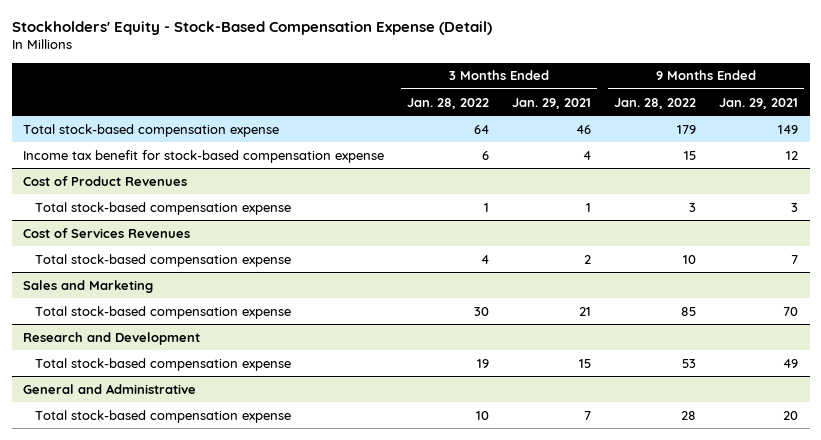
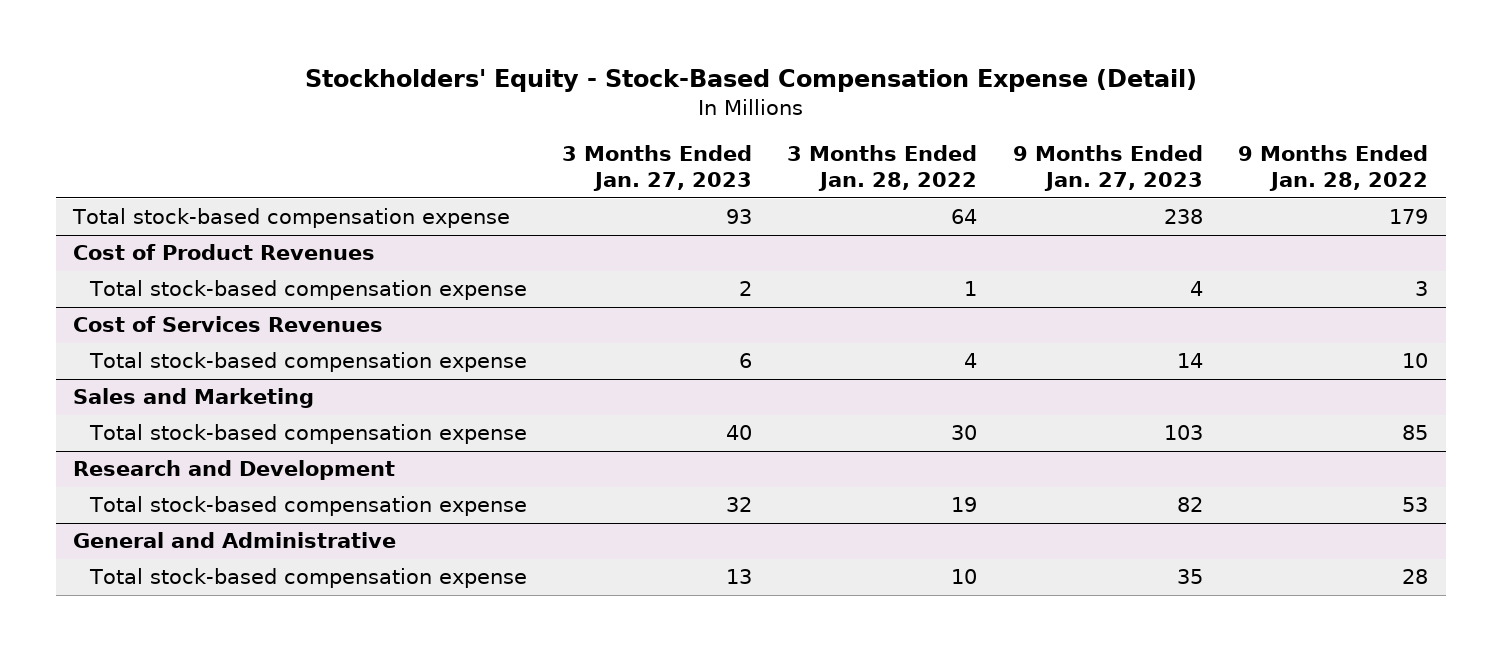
[512,97,592,109] Jan. 29, 2021 -> none
[719,97,799,109] Jan. 29, 2021 -> none
none -> [561,145,752,191] 3 Months Ended Jan. 27, 2023
none -> [1012,145,1203,191] 9 Months Ended Jan. 27, 2023
[23,149,385,163] Income tax benefit for stock-based compensation expense -> none

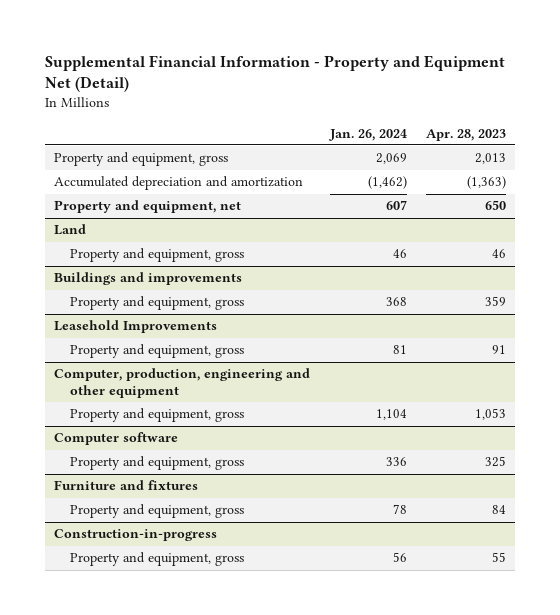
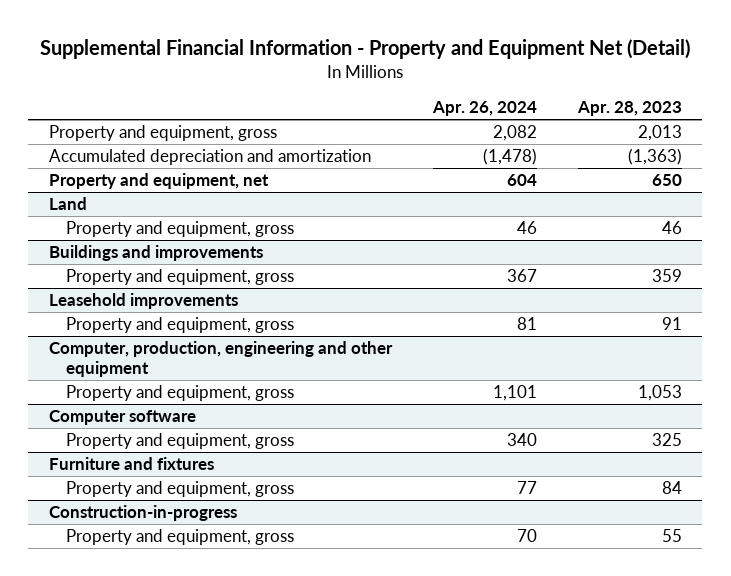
[328,128,407,141] Jan. 26, 2024 -> none
none -> [431,101,537,117] Apr. 26, 2024
[54,320,218,334] Leasehold Improvements -> [48,293,238,310] Leasehold improvements

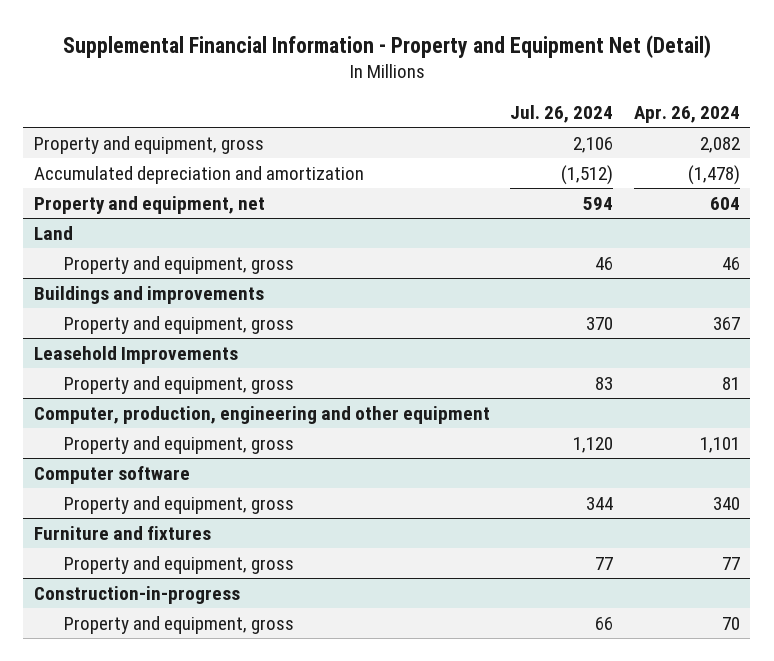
[576,101,682,117] Apr. 28, 2023 -> none
none -> [510,104,614,123] Jul. 26, 2024
[48,293,238,310] Leasehold improvements -> [33,345,238,364] Leasehold Improvements

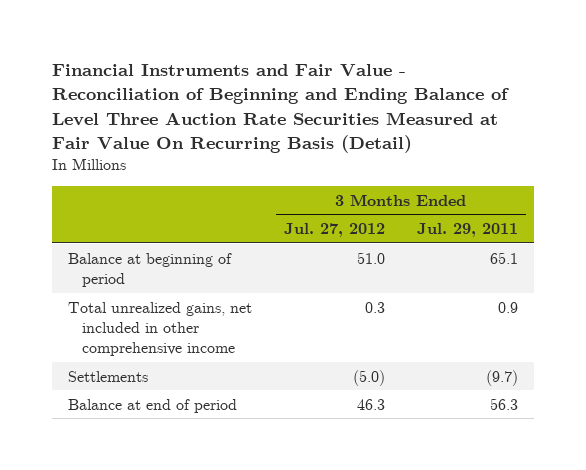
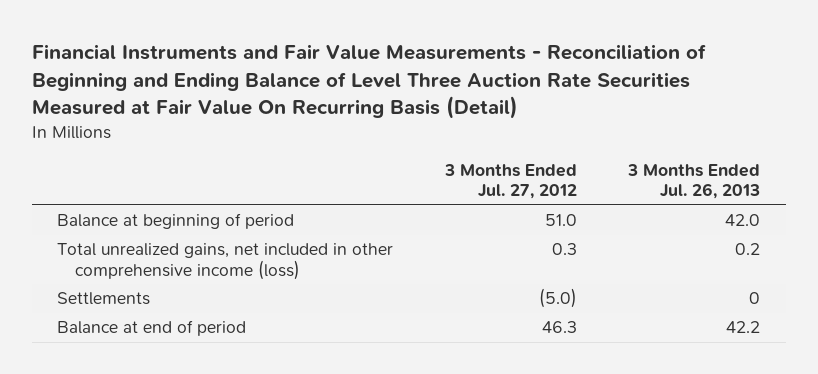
[51,63,509,154] Financial Instruments and Fair Value - Reconciliation of Beginning and Ending Balance of Level Three Auction Rate Securities Measured at Fair Value On Recurring Basis (Detail) -> [31,44,706,119] Financial Instruments and Fair Value Measurements - Reconciliation of Beginning and Ending Balance of Level Three Auction Rate Securities Measured at Fair Value On Recurring Basis (Detail)
[417,222,519,237] Jul. 29, 2011 -> none
none -> [627,163,761,200] 3 Months Ended Jul. 26, 2013
[67,301,252,357] Total unrealized gains, net included in other comprehensive income -> [57,243,394,280] Total unrealized gains, net included in other comprehensive income (loss)

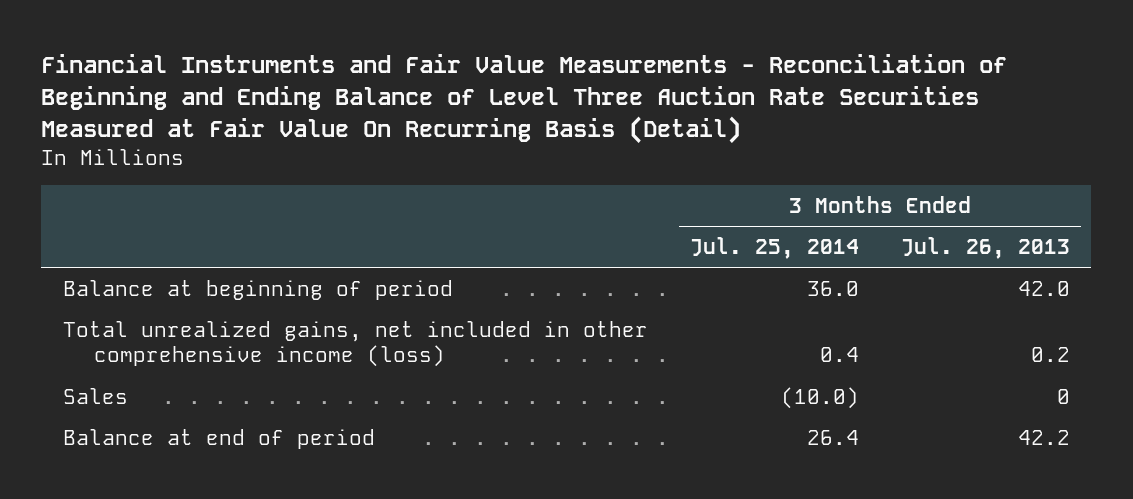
[443,163,577,200] 3 Months Ended Jul. 27, 2012 -> none
none -> [689,237,859,260] Jul. 25, 2014
[57,292,151,306] Settlements -> none
none -> [62,387,128,404] Sales

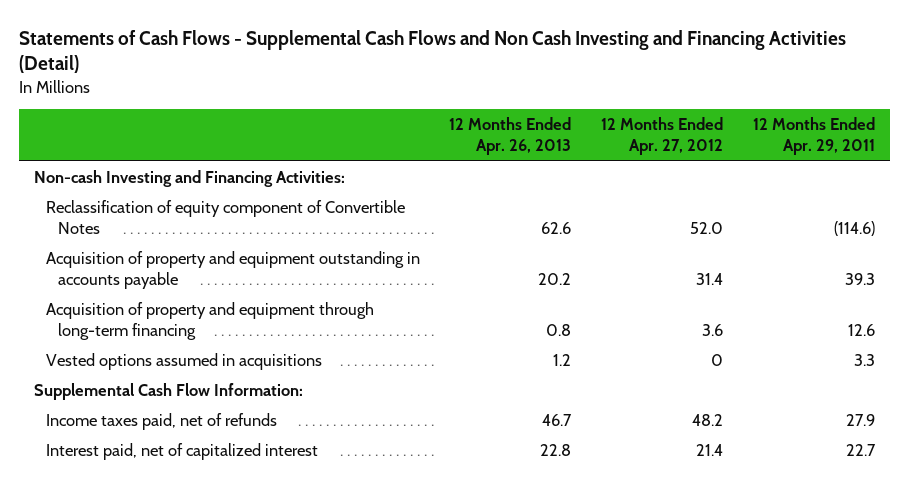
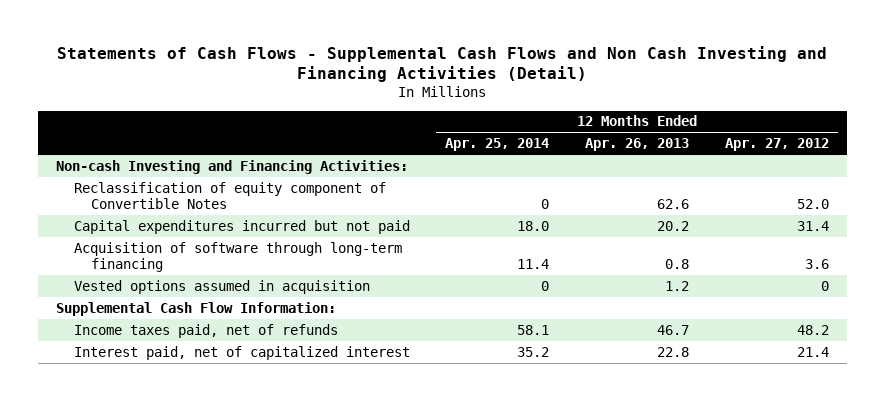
[752,117,875,156] 12 Months Ended Apr. 29, 2011 -> none
none -> [445,138,550,152] Apr. 25, 2014
[45,251,420,290] Acquisition of property and equipment outstanding in accounts payable -> [73,219,410,234] Capital expenditures incurred but not paid
[45,302,374,341] Acquisition of property and equipment through long-term financing -> [73,241,402,273] Acquisition of software through long-term financing
[45,353,322,371] Vested options assumed in acquisitions -> [73,279,370,294] Vested options assumed in acquisition

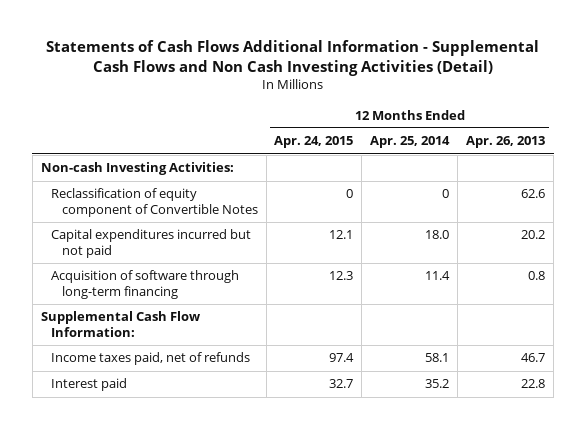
[57,45,828,83] Statements of Cash Flows - Supplemental Cash Flows and Non Cash Investing and Financing Activities (Detail) -> [45,40,539,77] Statements of Cash Flows Additional Information - Supplemental Cash Flows and Non Cash Investing Activities (Detail)
[725,138,830,152] Apr. 27, 2012 -> none
none -> [274,136,354,149] Apr. 24, 2015
[55,159,408,174] Non-cash Investing and Financing Activities: -> [40,162,234,176] Non-cash Investing Activities:
[73,279,370,294] Vested options assumed in acquisition -> none
[73,345,410,360] Interest paid, net of capitalized interest -> [51,378,128,392] Interest paid

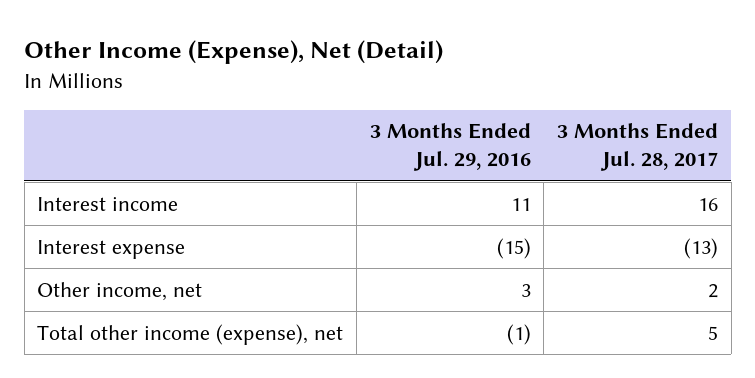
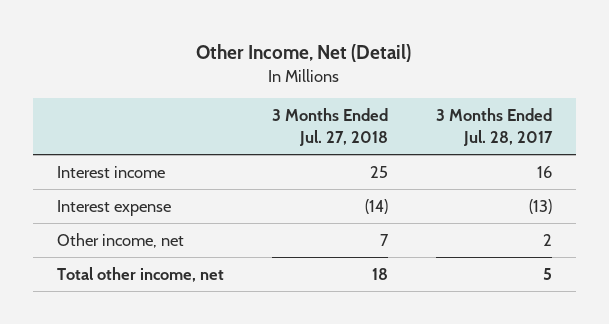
[24,40,444,65] Other Income (Expense), Net (Detail) -> [196,44,412,63] Other Income, Net (Detail)
[369,123,531,172] 3 Months Ended Jul. 29, 2016 -> none
none -> [271,108,388,146] 3 Months Ended Jul. 27, 2018
[37,323,344,345] Total other income (expense), net -> [57,266,225,282] Total other income, net

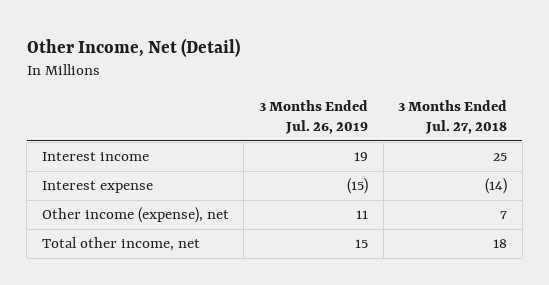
[435,108,553,146] 3 Months Ended Jul. 28, 2017 -> none
none -> [259,100,369,135] 3 Months Ended Jul. 26, 2019
[57,232,185,248] Other income, net -> [41,207,229,224] Other income (expense), net

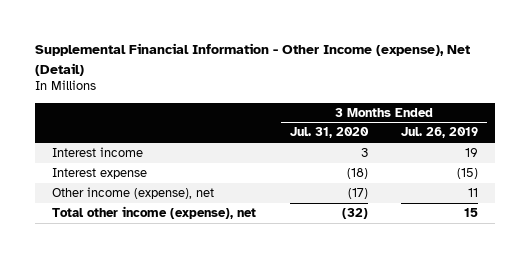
[26,37,240,57] Other Income, Net (Detail) -> [35,43,471,76] Supplemental Financial Information - Other Income (expense), Net (Detail)
[398,100,508,135] 3 Months Ended Jul. 27, 2018 -> none
none -> [289,127,369,139] Jul. 31, 2020
[41,237,200,252] Total other income, net -> [52,206,257,220] Total other income (expense), net

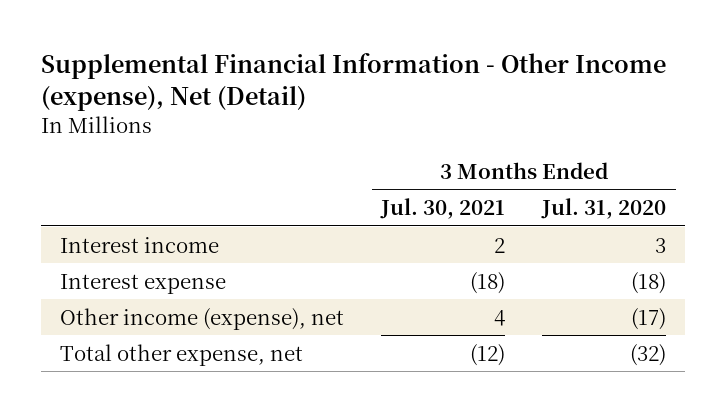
[401,127,479,139] Jul. 26, 2019 -> none
none -> [380,198,506,220] Jul. 30, 2021
[52,206,257,220] Total other income (expense), net -> [59,343,303,366] Total other expense, net

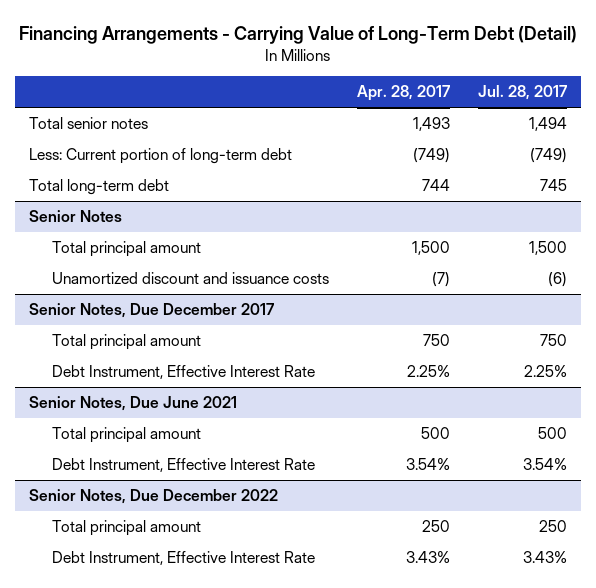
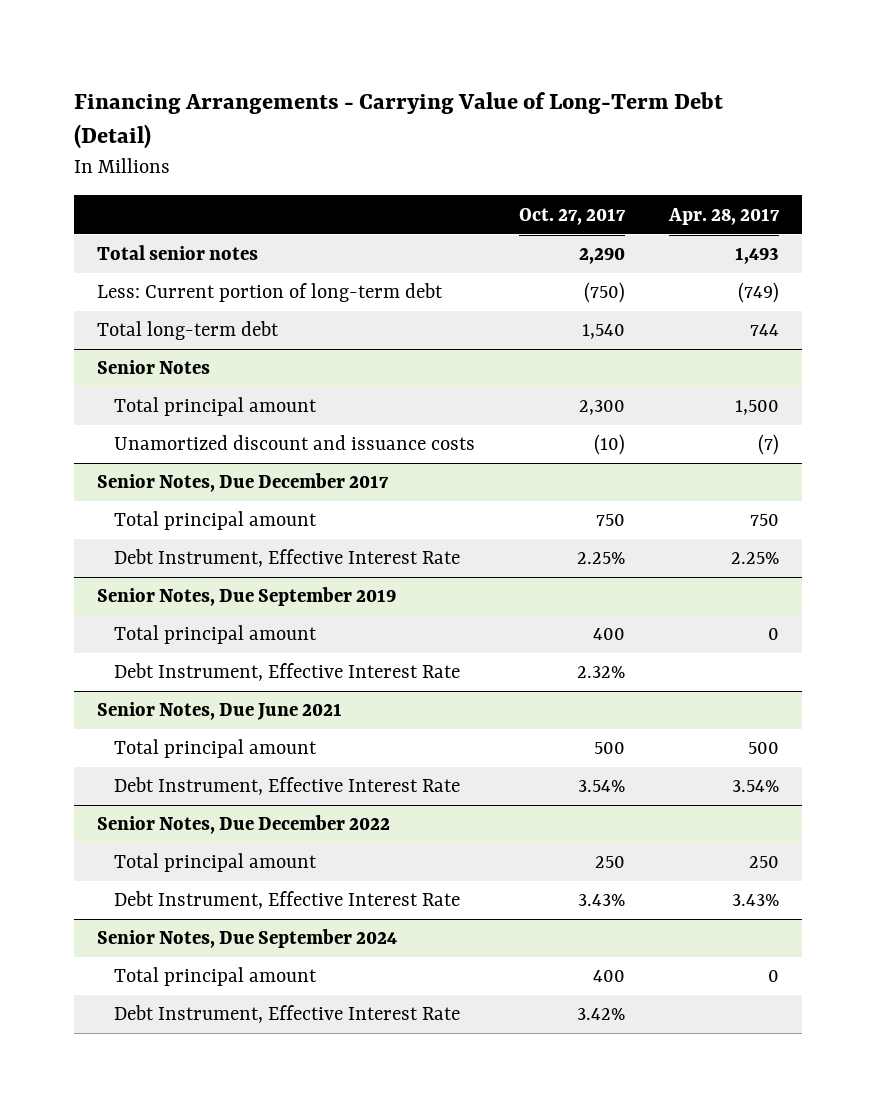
[477,85,567,101] Jul. 28, 2017 -> none
none -> [519,207,627,225] Oct. 27, 2017
none -> [96,587,396,607] Senior Notes, Due September 2019
none -> [113,625,317,645] Total principal amount
none -> [113,663,460,682] Debt Instrument, Effective Interest Rate
none -> [96,929,397,949] Senior Notes, Due September 2024
none -> [113,967,317,987] Total principal amount
none -> [113,1005,460,1024] Debt Instrument, Effective Interest Rate

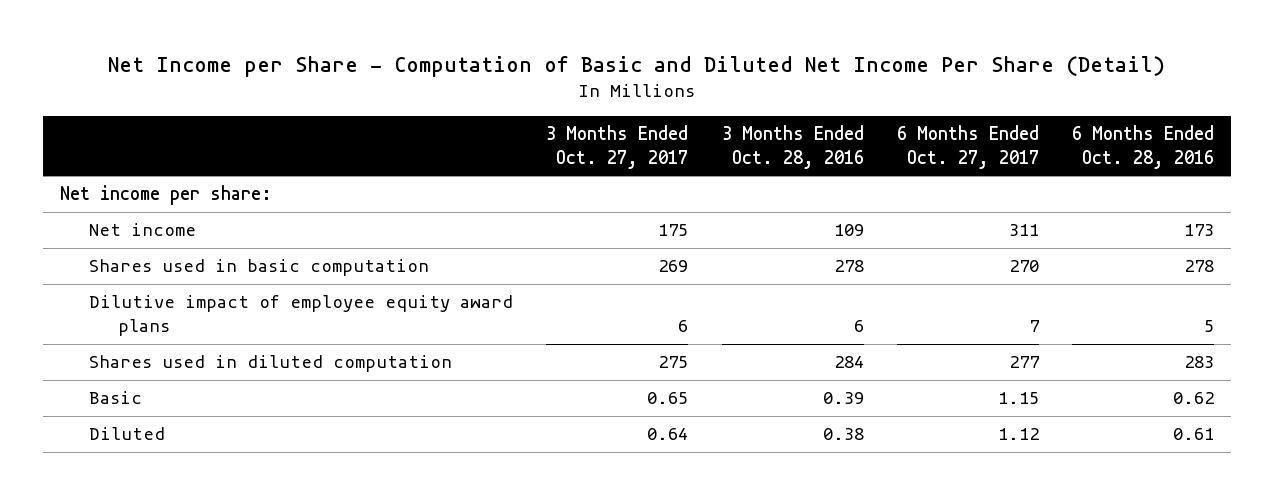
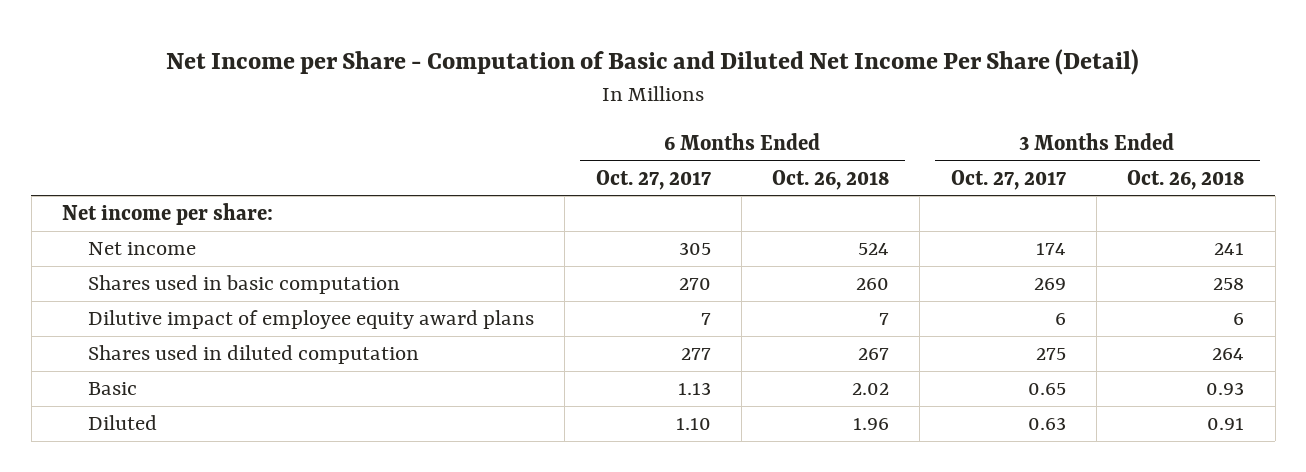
[721,125,864,169] 3 Months Ended Oct. 28, 2016 -> none
[1072,125,1215,169] 6 Months Ended Oct. 28, 2016 -> none
none -> [772,169,890,190] Oct. 26, 2018
none -> [1127,169,1245,190] Oct. 26, 2018
[658,224,689,237] 175 -> [1035,243,1066,256] 174
[1008,224,1039,237] 311 -> [678,242,711,256] 305
[997,392,1039,405] 1.15 -> [677,382,711,396] 1.13
[647,428,689,441] 0.64 -> [1027,417,1066,431] 0.63
[997,428,1039,441] 1.12 -> [675,418,711,431] 1.10

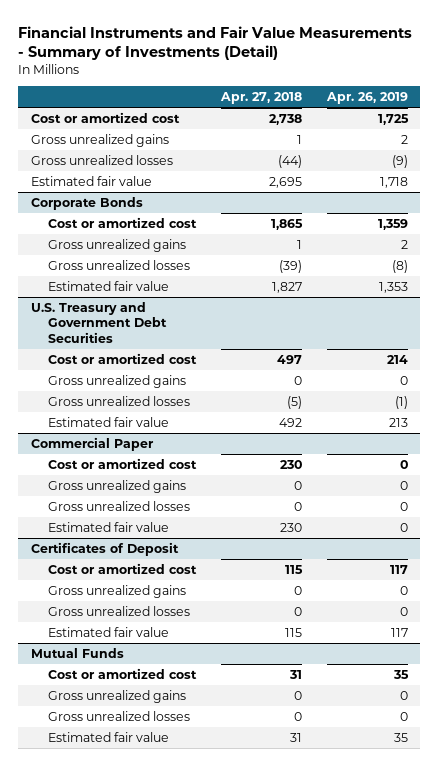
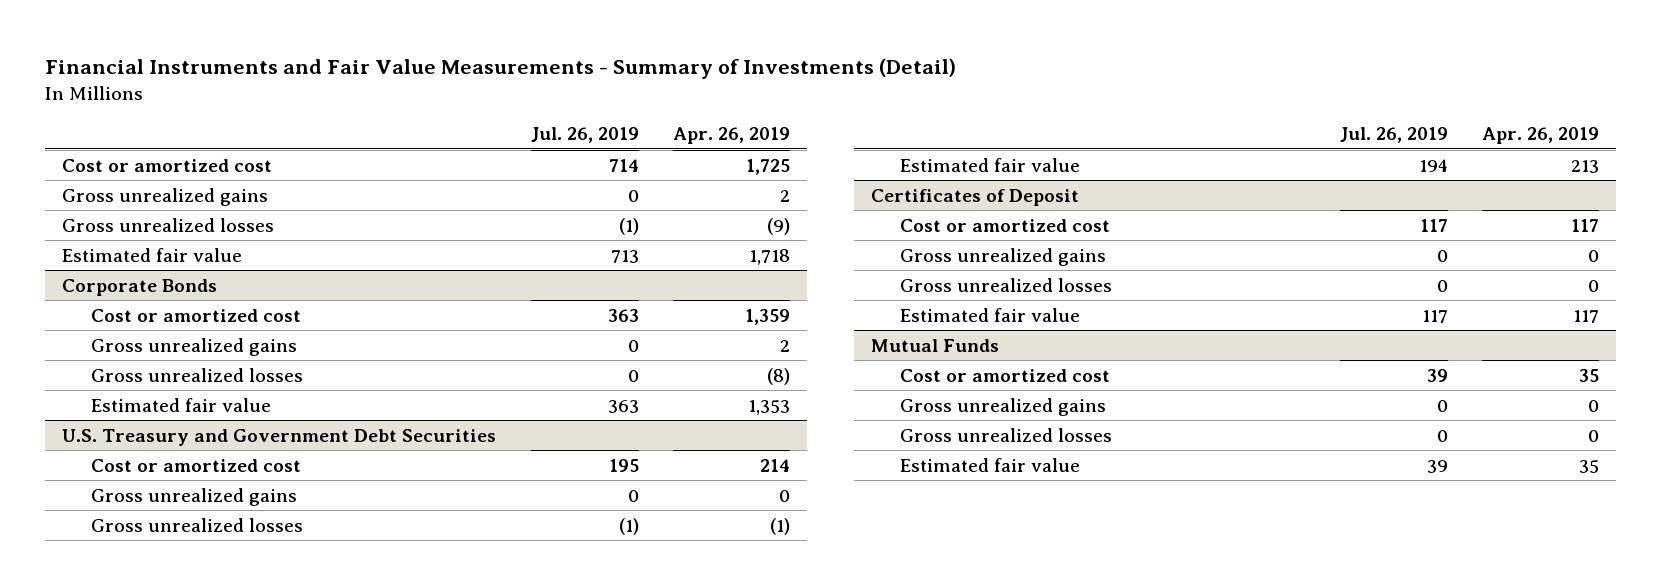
[219,92,302,105] Apr. 27, 2018 -> none
none -> [530,127,639,144] Jul. 26, 2019
[30,436,154,451] Commercial Paper -> none
[47,457,197,469] Cost or amortized cost -> none
[47,479,186,493] Gross unrealized gains -> none
[47,500,190,511] Gross unrealized losses -> none
[47,521,169,532] Estimated fair value -> none

